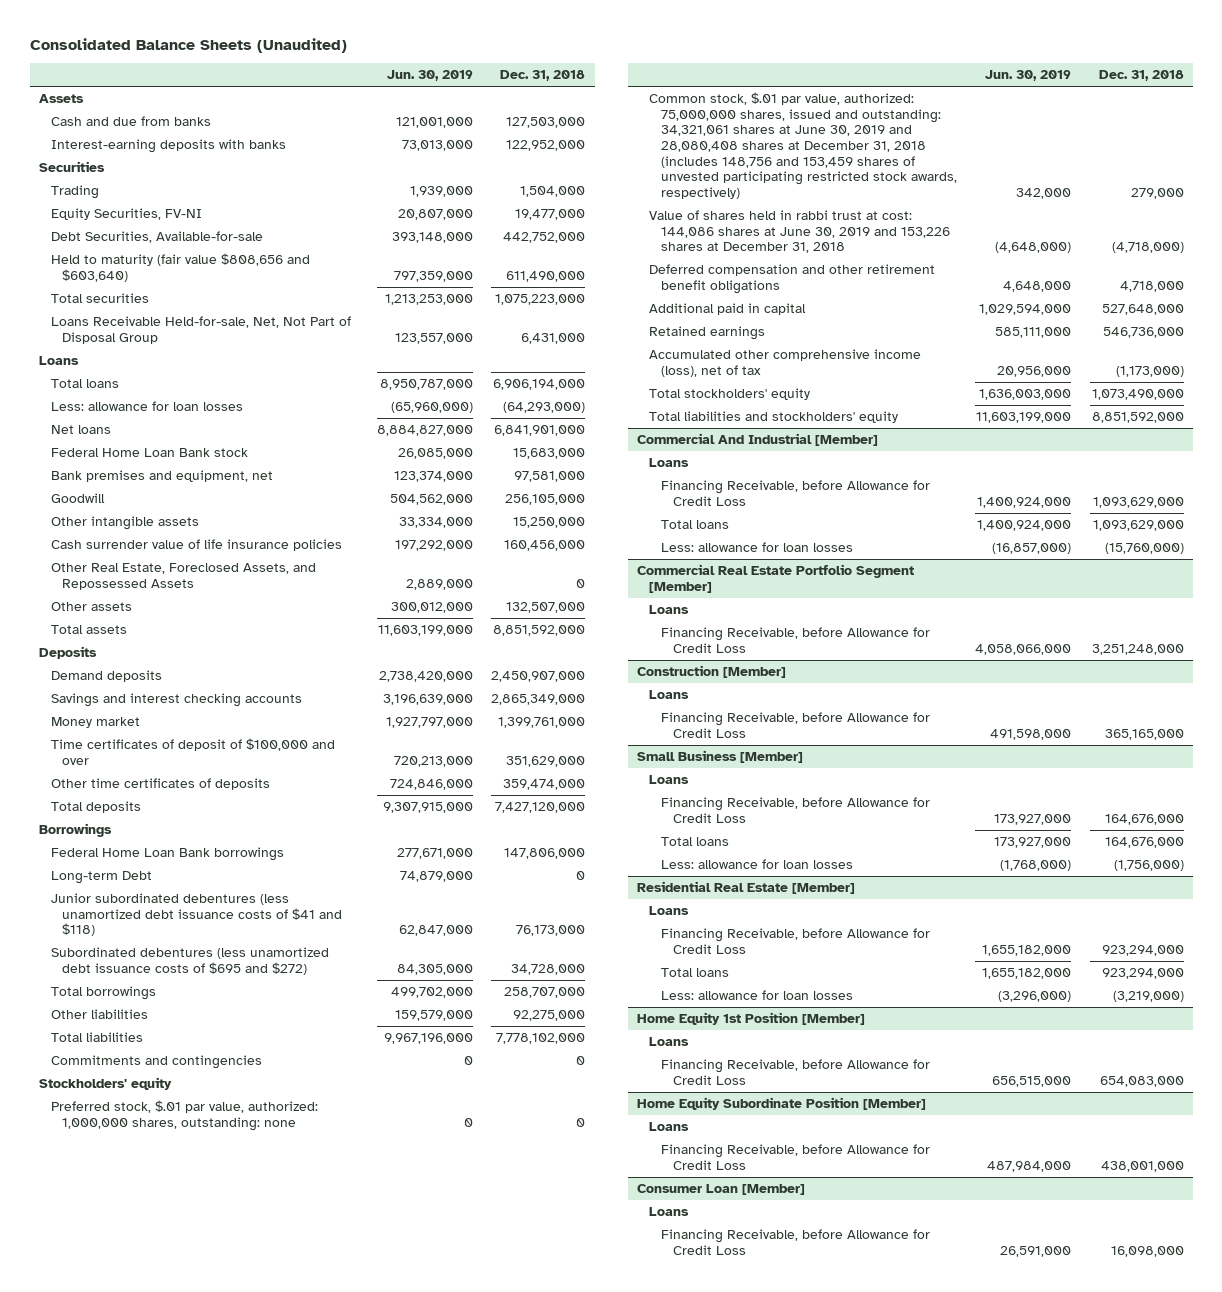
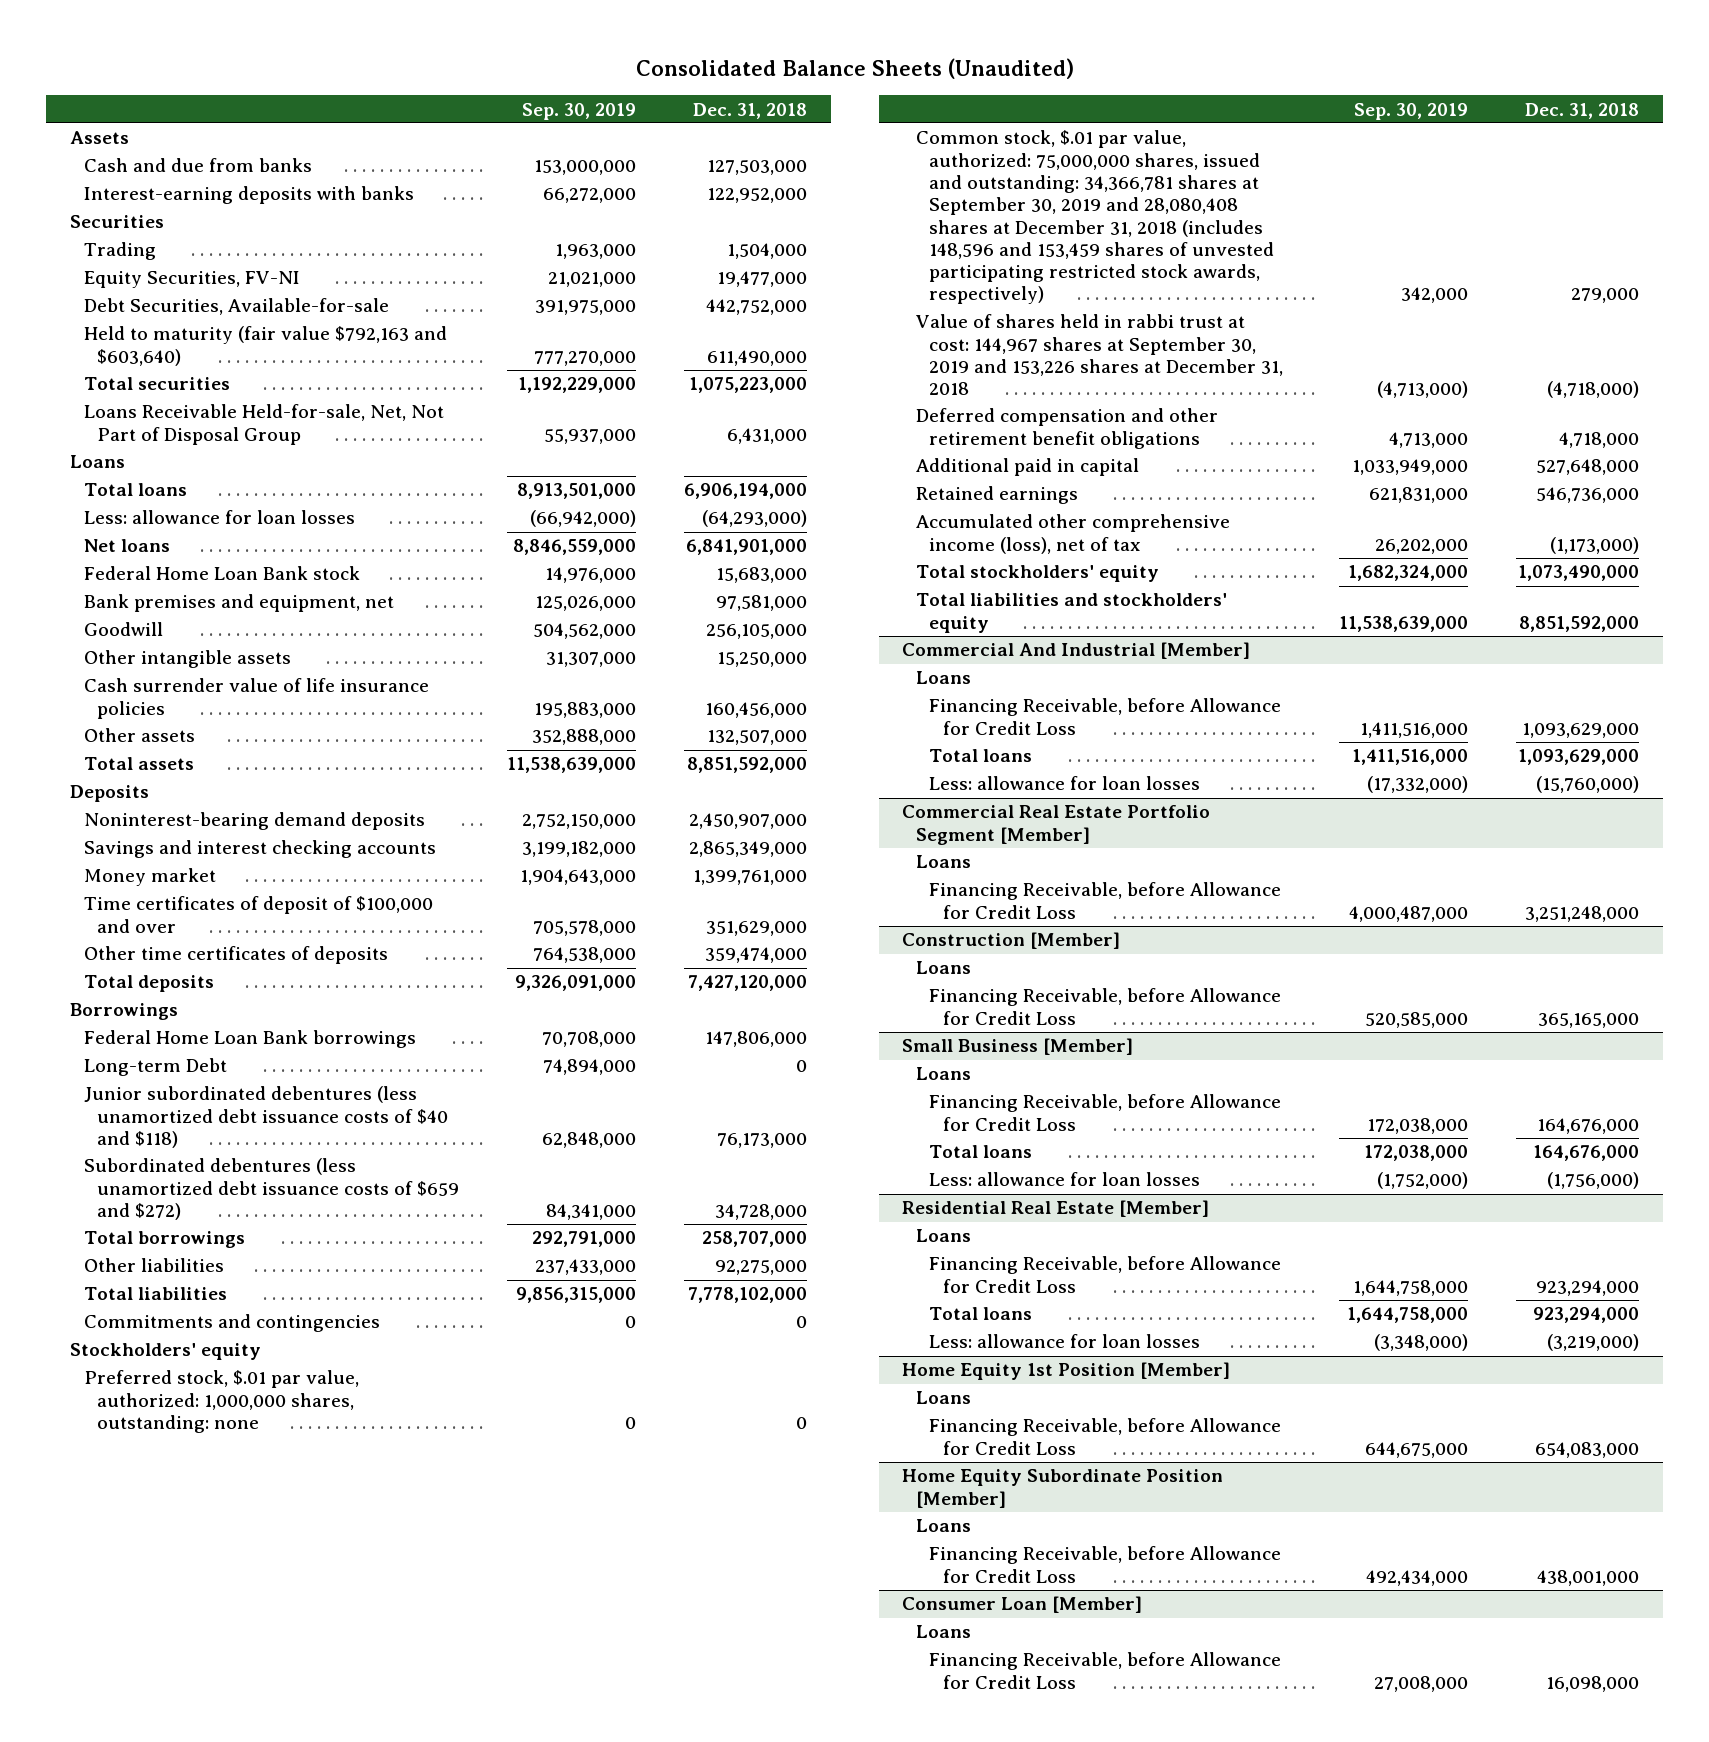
[386,70,473,82] Jun. 30, 2019 -> none
none -> [521,102,636,120] Sep. 30, 2019
[50,253,310,282] Held to maturity (fair value $808,656 and $603,640) -> [83,326,447,366] Held to maturity (fair value $792,163 and $603,640)
[50,563,316,590] Other Real Estate, Foreclosed Assets, and Repossessed Assets -> none
[50,670,162,683] Demand deposits -> [83,812,425,831] Noninterest-bearing demand deposits
[50,893,343,937] Junior subordinated debentures (less unamortized debt issuance costs of $41 and $118) -> [83,1086,449,1149] Junior subordinated debentures (less unamortized debt issuance costs of $40 and $118)
[50,947,329,975] Subordinated debentures (less unamortized debt issuance costs of $695 and $272) -> [83,1158,460,1221] Subordinated debentures (less unamortized debt issuance costs of $659 and $272)
[648,92,957,199] Common stock, $.01 par value, authorized: 75,000,000 shares, issued and outstanding: 34,321,061 shares at June 30, 2019 and 28,080,408 shares at December 31, 2018 (includes 148,756 and 153,459 shares of unvested participating restricted stock awards, respectively) -> [915,130,1275,305] Common stock, $.01 par value, authorized: 75,000,000 shares, issued and outstanding: 34,366,781 shares at September 30, 2019 and 28,080,408 shares at December 31, 2018 (includes 148,596 and 153,459 shares of unvested participating restricted stock awards, respectively)
[648,210,950,254] Value of shares held in rabbi trust at cost: 144,086 shares at June 30, 2019 and 153,226 shares at December 31, 2018 -> [915,314,1284,396] Value of shares held in rabbi trust at cost: 144,967 shares at September 30, 2019 and 153,226 shares at December 31, 2018

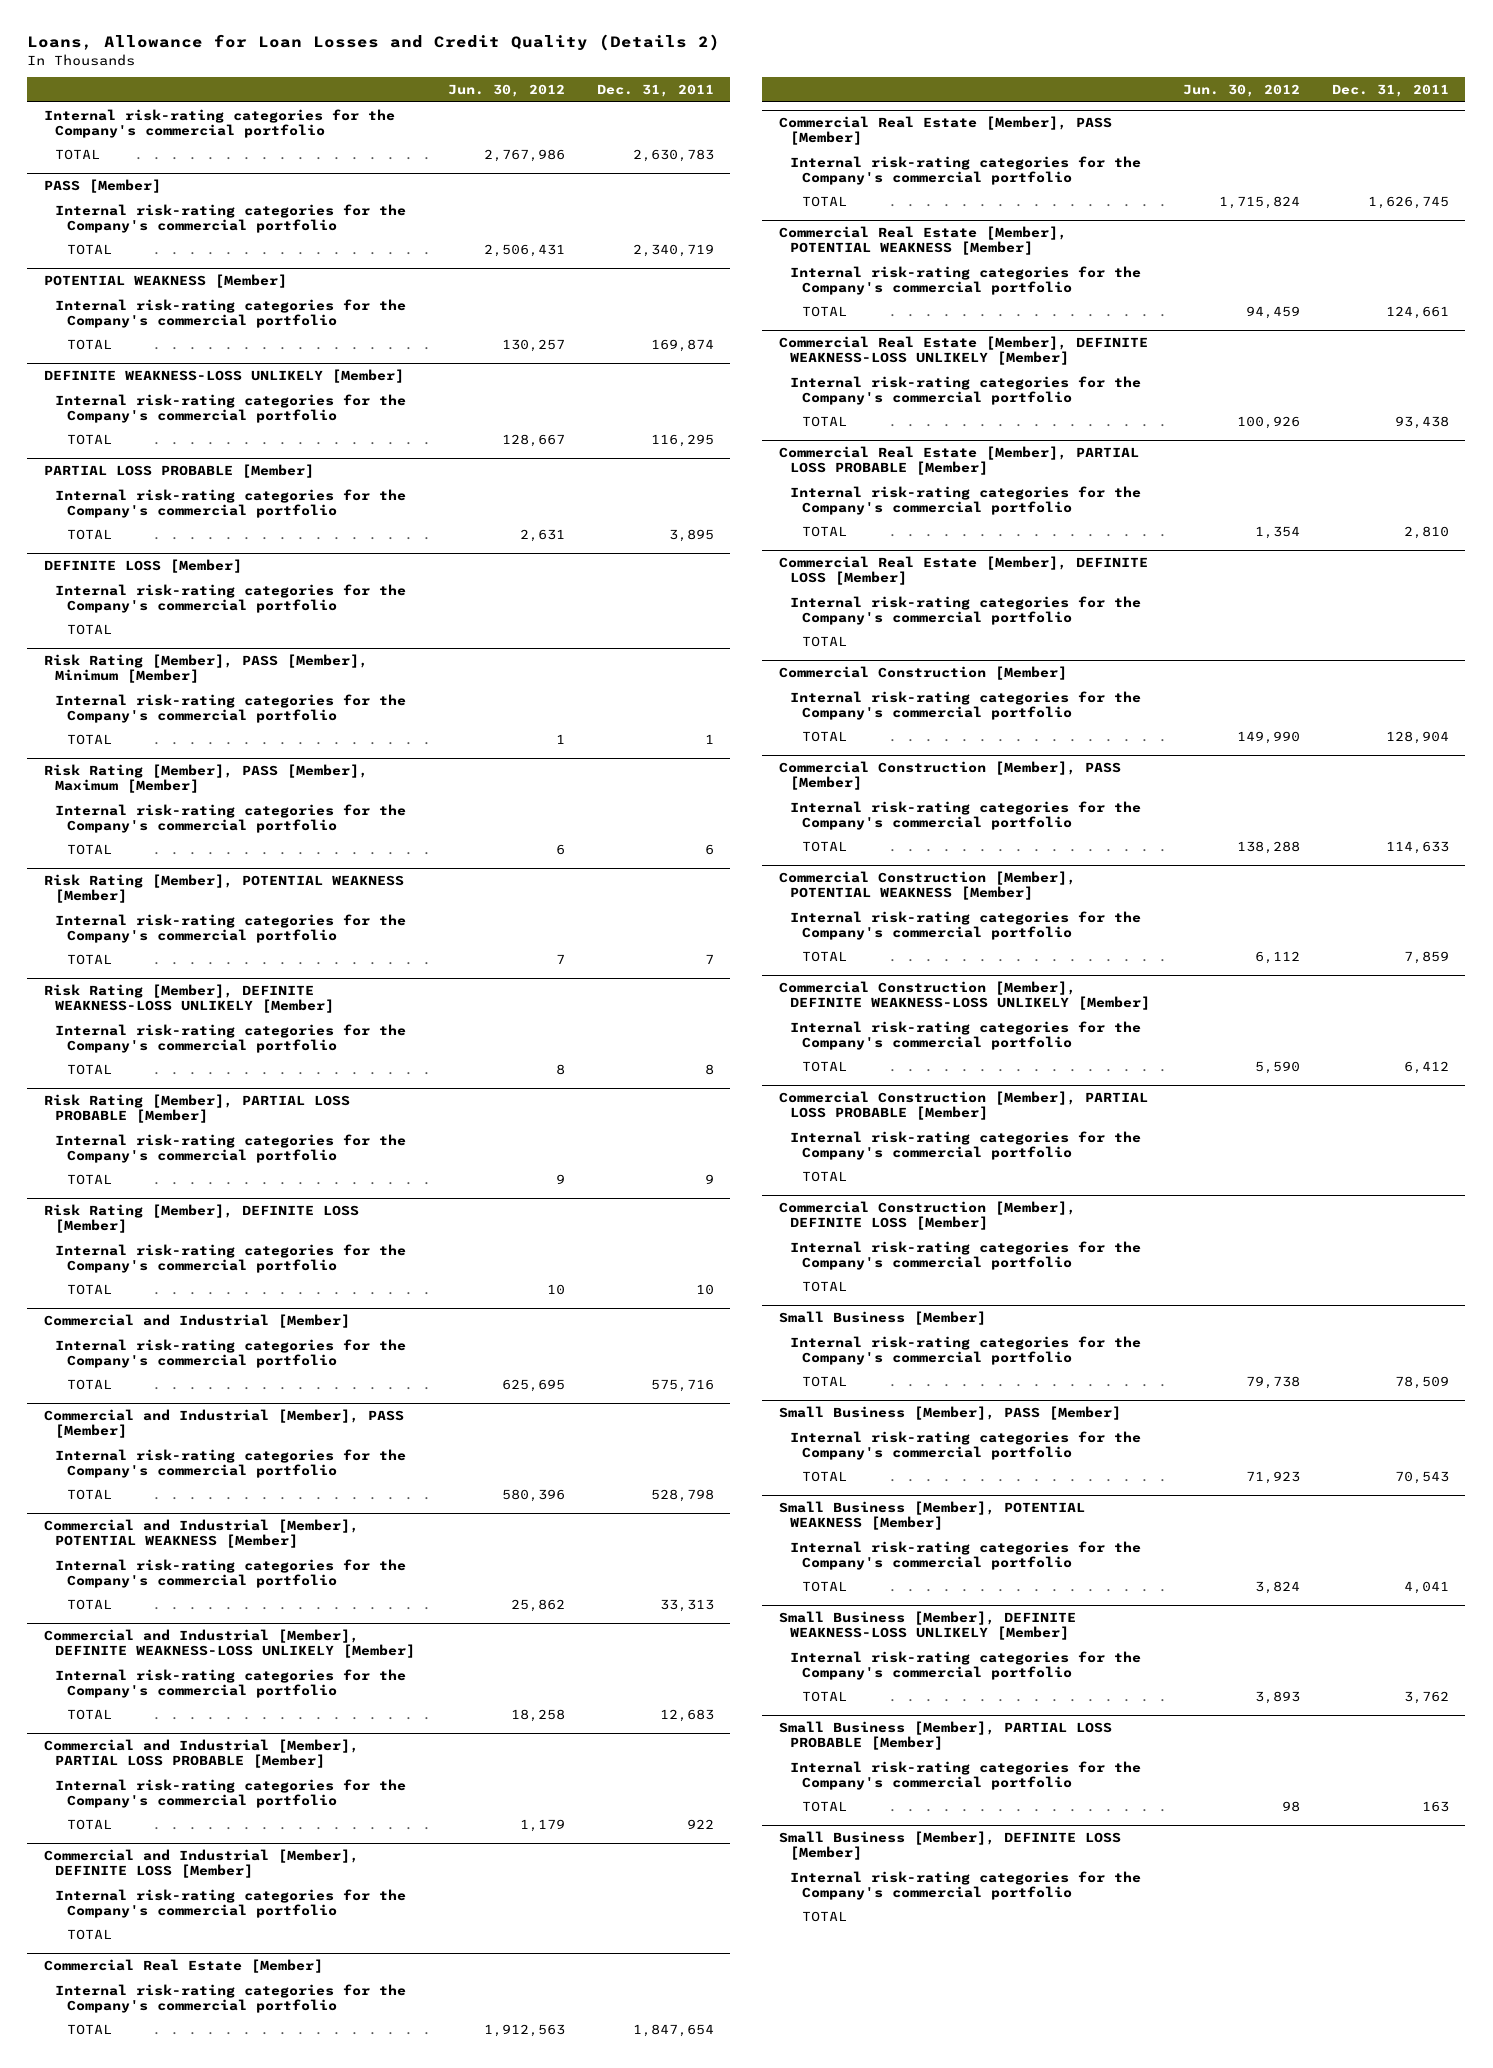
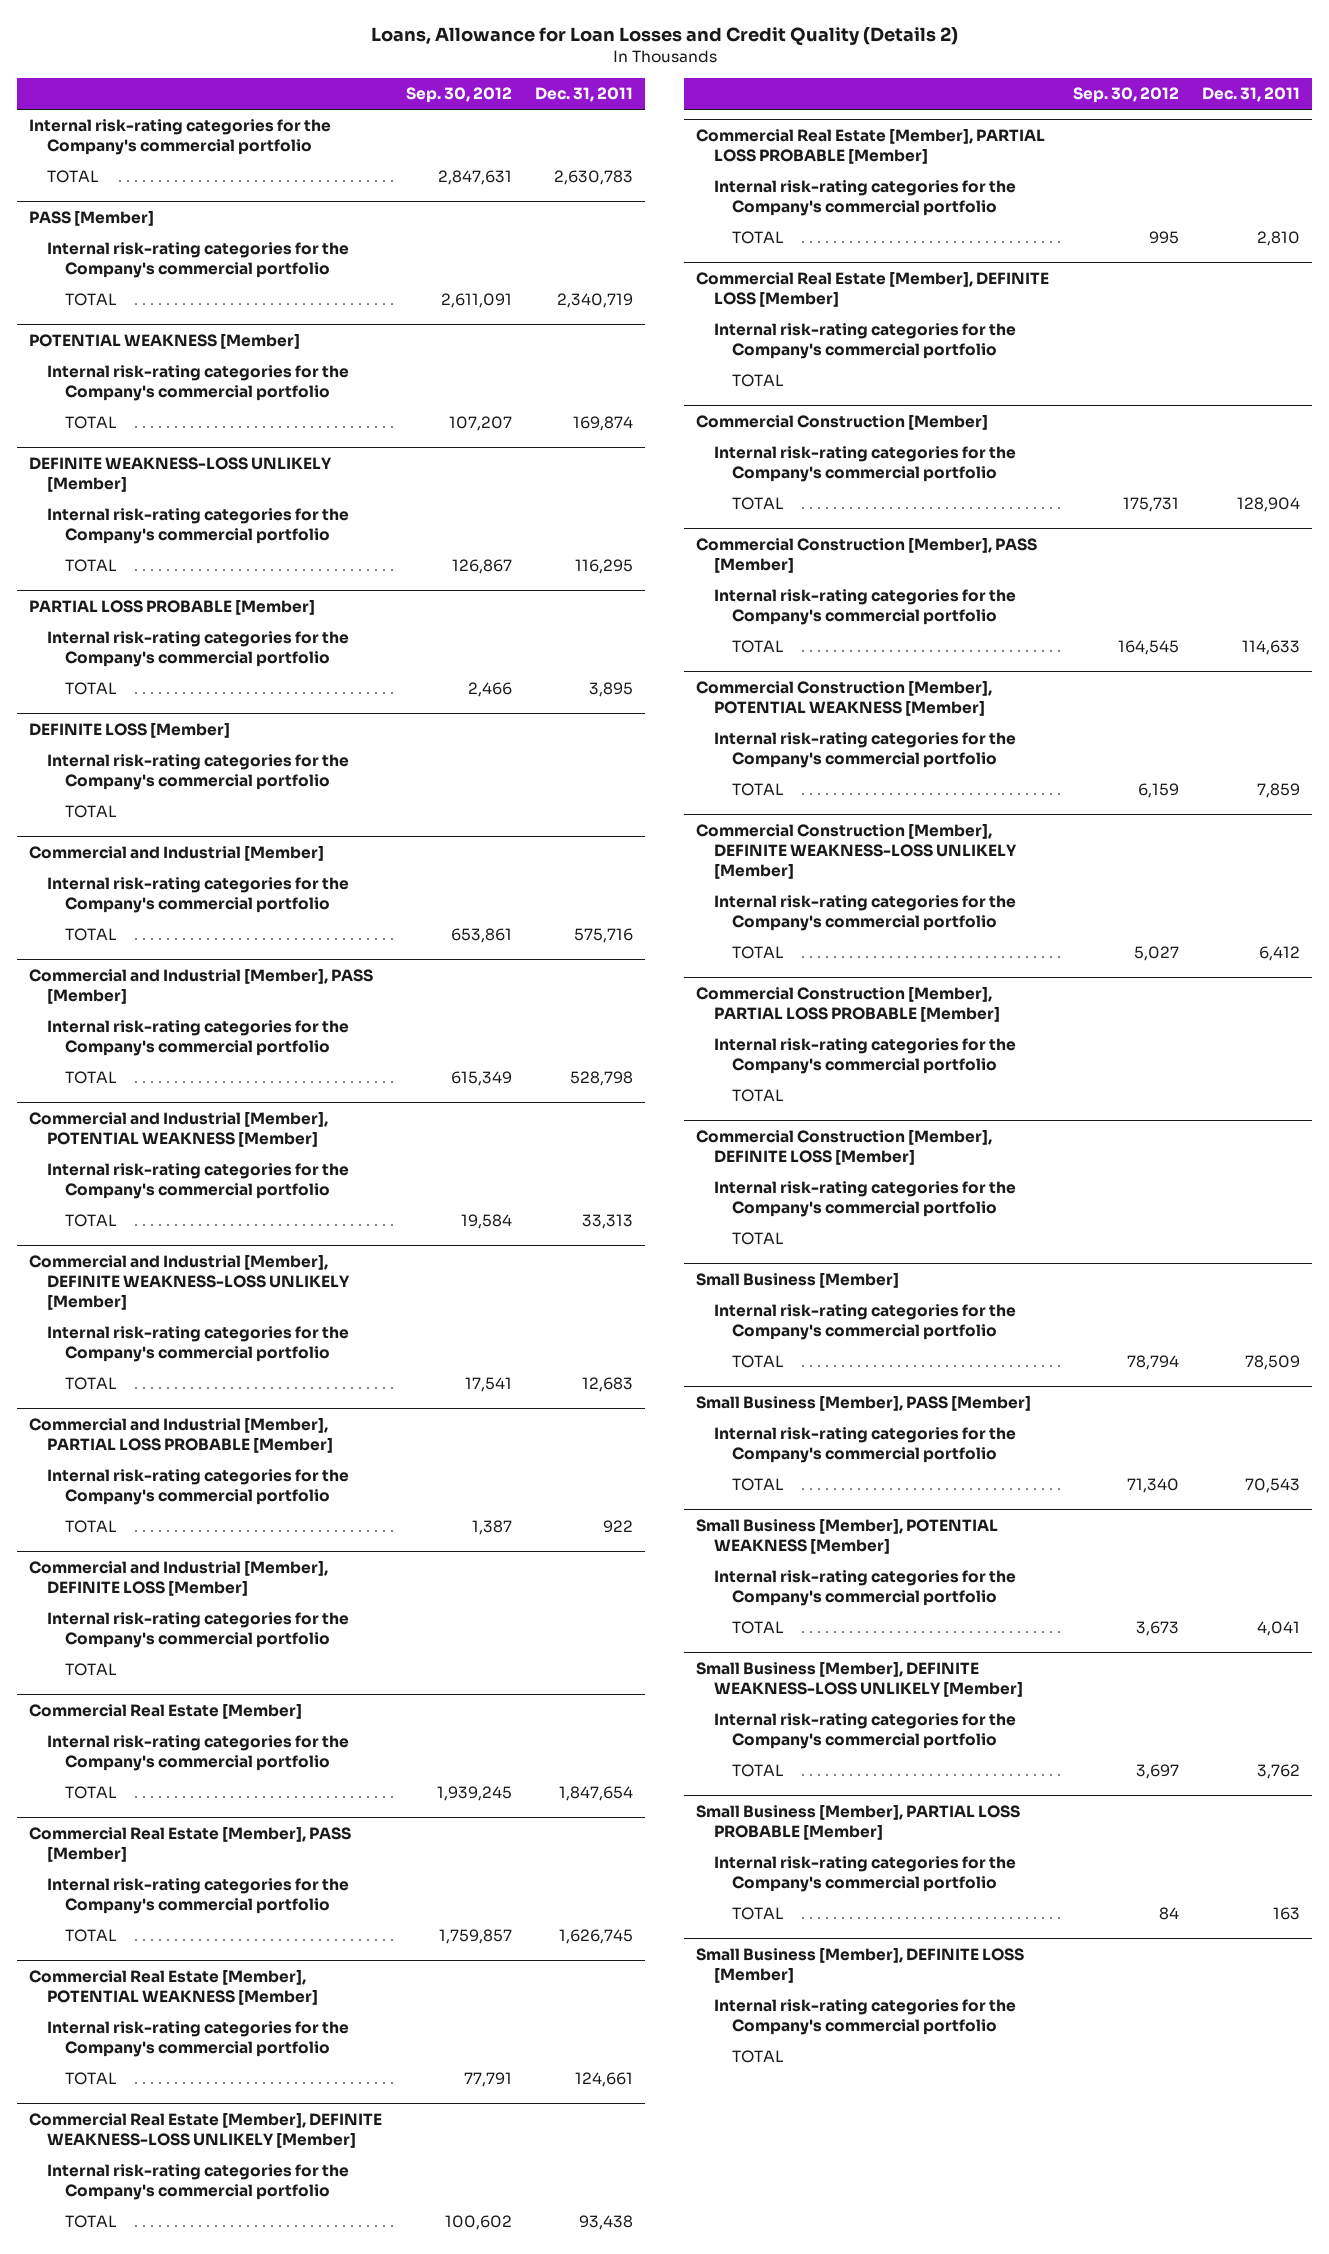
[447,84,565,98] Jun. 30, 2012 -> none
none -> [405,87,512,104] Sep. 30, 2012
[43,654,368,684] Risk Rating [Member], PASS [Member], Minimum [Member] -> none
[55,693,407,723] Internal risk-rating categories for the Company's commercial portfolio -> none
[66,733,112,745] TOTAL -> none
[43,764,368,794] Risk Rating [Member], PASS [Member], Maximum [Member] -> none
[55,803,407,833] Internal risk-rating categories for the Company's commercial portfolio -> none
[66,843,112,855] TOTAL -> none
[43,874,404,904] Risk Rating [Member], POTENTIAL WEAKNESS [Member] -> none
[55,913,407,943] Internal risk-rating categories for the Company's commercial portfolio -> none
[66,953,112,965] TOTAL -> none
[43,984,335,1014] Risk Rating [Member], DEFINITE WEAKNESS-LOSS UNLIKELY [Member] -> none
[55,1023,407,1053] Internal risk-rating categories for the Company's commercial portfolio -> none
[66,1063,112,1075] TOTAL -> none
[43,1094,350,1124] Risk Rating [Member], PARTIAL LOSS PROBABLE [Member] -> none
[55,1133,407,1163] Internal risk-rating categories for the Company's commercial portfolio -> none
[66,1173,112,1185] TOTAL -> none
[43,1204,359,1234] Risk Rating [Member], DEFINITE LOSS [Member] -> none
[55,1243,407,1273] Internal risk-rating categories for the Company's commercial portfolio -> none
[66,1283,112,1295] TOTAL -> none

